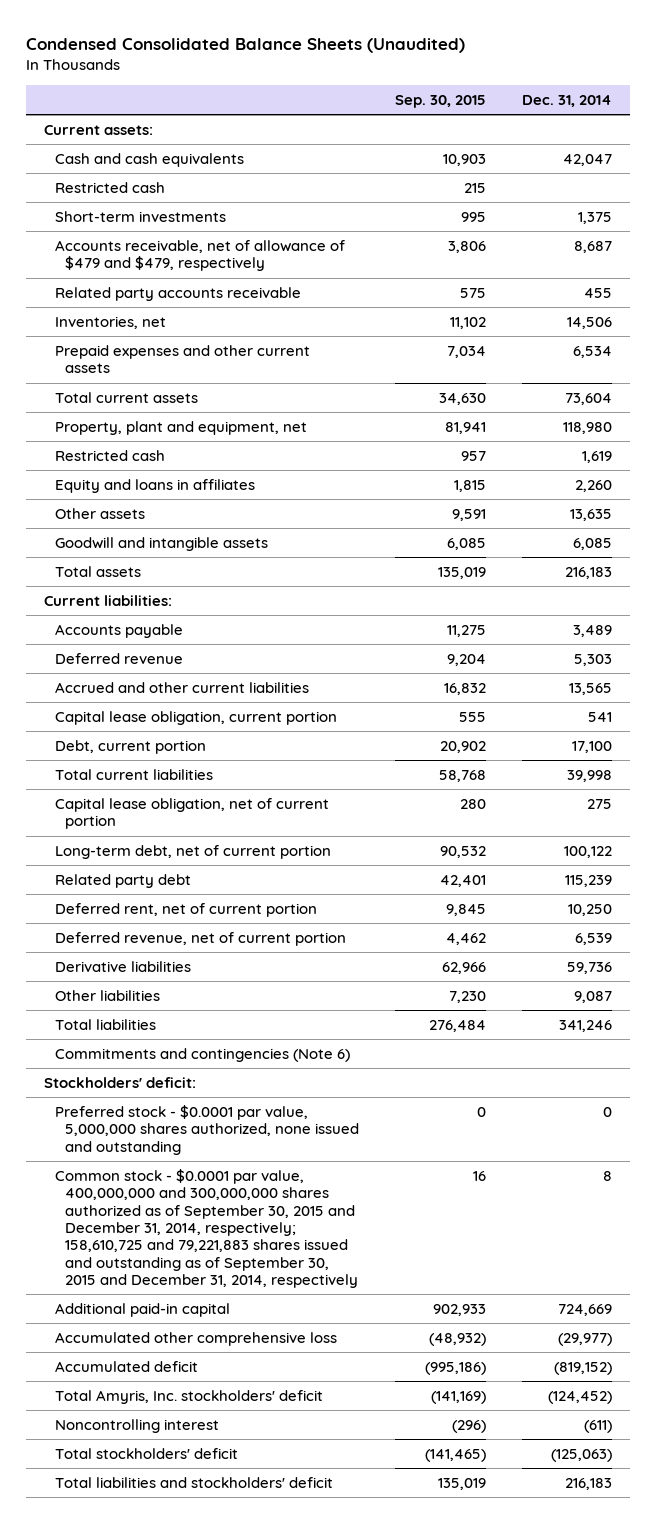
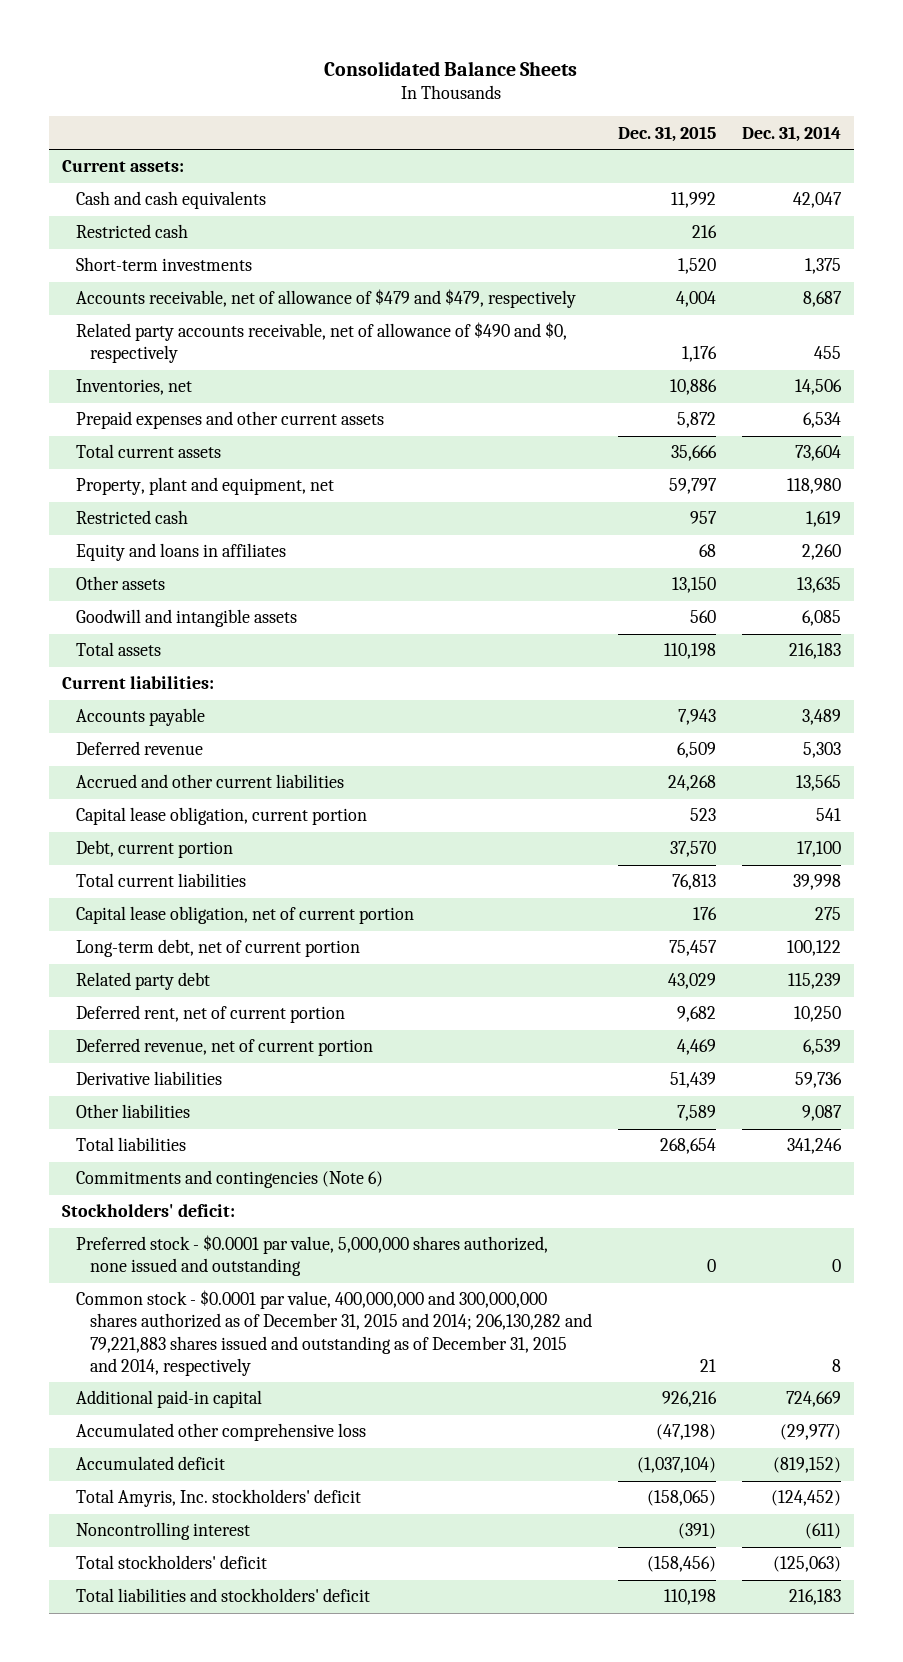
[26,37,466,53] Condensed Consolidated Balance Sheets (Unaudited) -> [324,60,578,76] Consolidated Balance Sheets
[395,94,487,108] Sep. 30, 2015 -> none
none -> [617,125,716,142] Dec. 31, 2015
[54,286,301,301] Related party accounts receivable -> [75,322,567,364] Related party accounts receivable, net of allowance of $490 and $0, respectively
[54,1168,359,1288] Common stock - $0.0001 par value, 400,000,000 and 300,000,000 shares authorized as of September 30, 2015 and December 31, 2014, respectively; 158,610,725 and 79,221,883 shares issued and outstanding as of September 30, 2015 and December 31, 2014, respectively -> [75,1290,592,1376] Common stock - $0.0001 par value, 400,000,000 and 300,000,000 shares authorized as of December 31, 2015 and 2014; 206,130,282 and 79,221,883 shares issued and outstanding as of December 31, 2015 and 2014, respectively

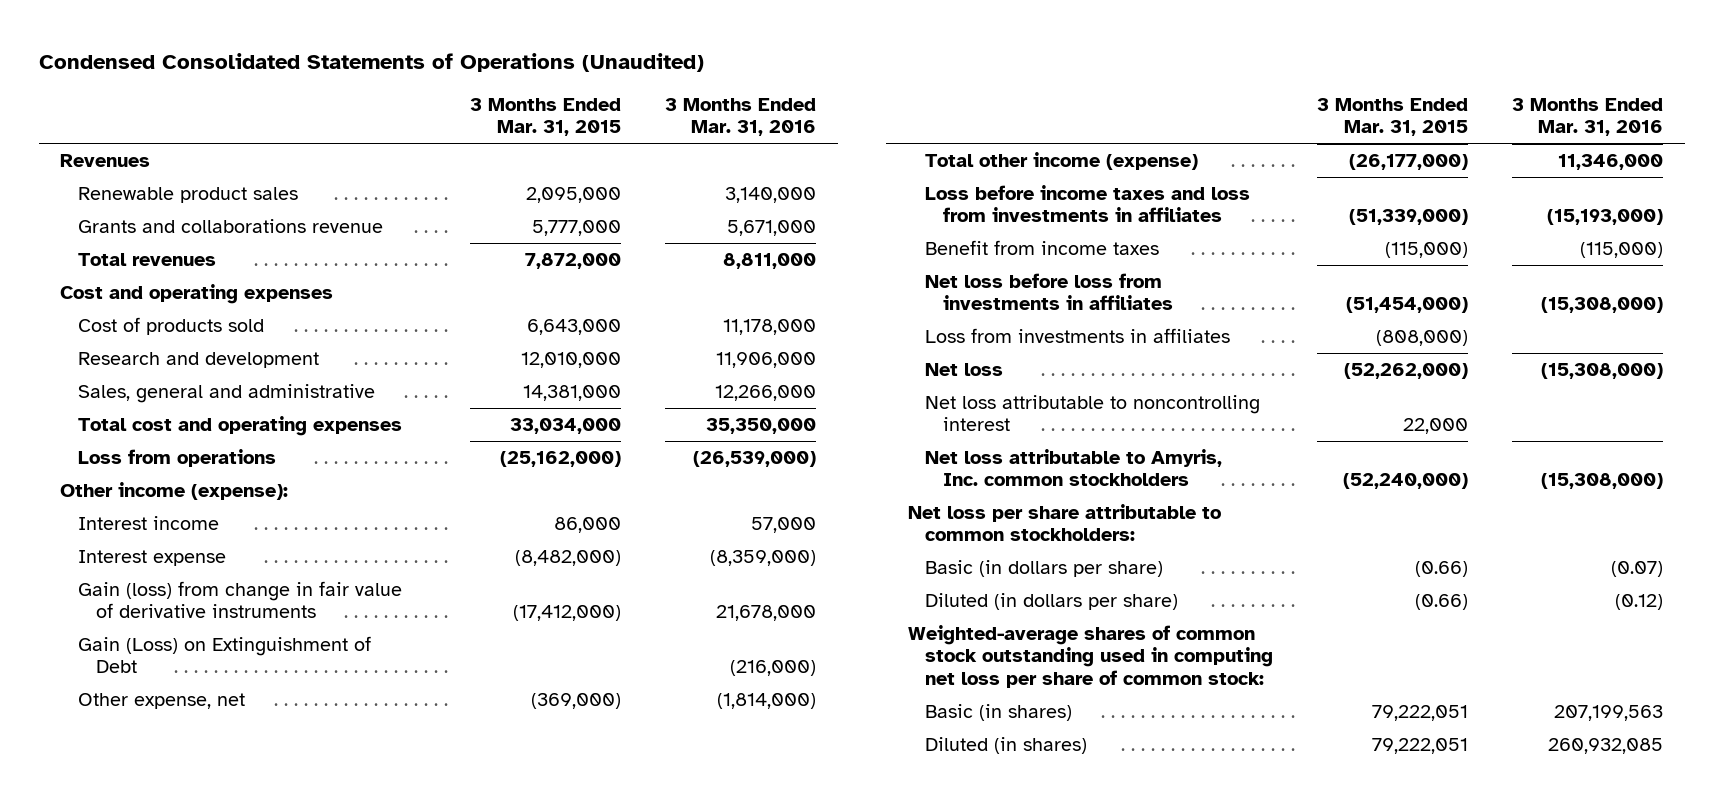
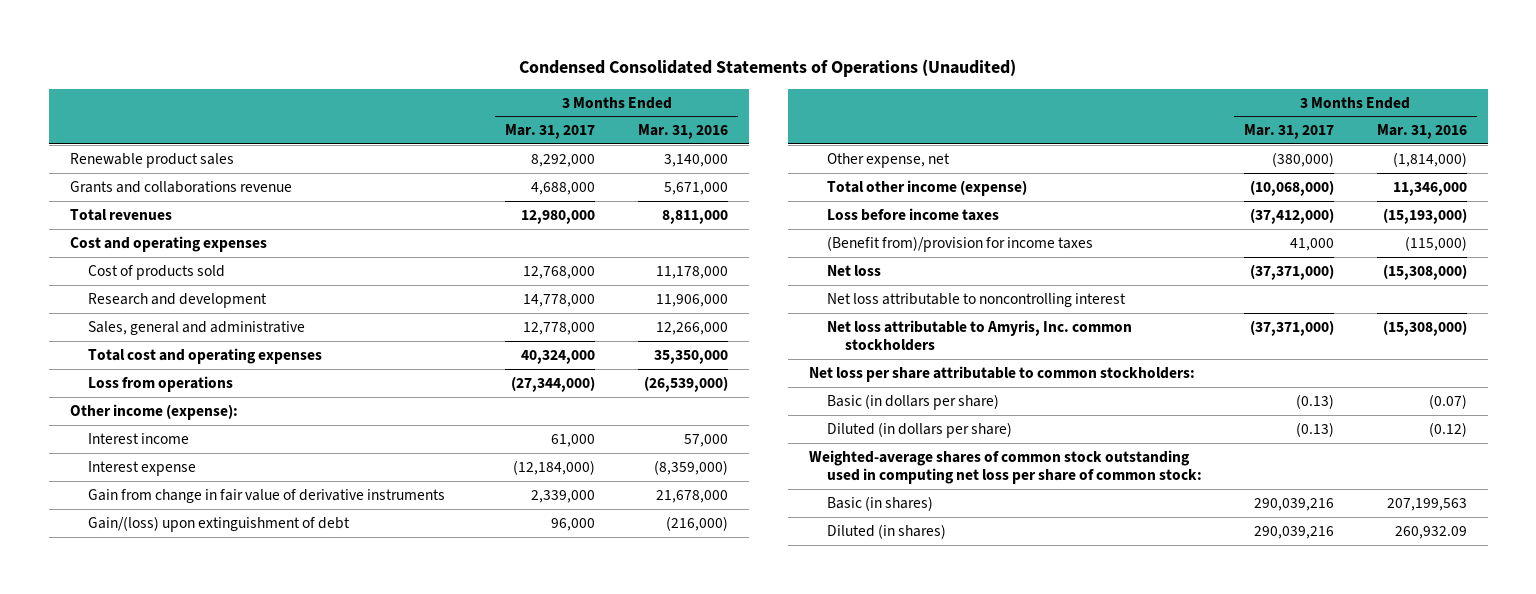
[469,97,621,137] 3 Months Ended Mar. 31, 2015 -> none
none -> [505,124,596,140] Mar. 31, 2017
[60,154,151,168] Revenues -> none
[78,581,403,619] Gain (loss) from change in fair value of derivative instruments -> [88,488,446,503] Gain from change in fair value of derivative instruments
[78,636,372,674] Gain (Loss) on Extinguishment of Debt -> [88,515,351,532] Gain/(loss) upon extinguishment of debt
[925,273,1173,311] Net loss before loss from investments in affiliates -> none
[925,328,1231,344] Loss from investments in affiliates -> none
[925,185,1251,223] Loss before income taxes and loss from investments in affiliates -> [827,207,1000,221] Loss before income taxes
[925,240,1160,256] Benefit from income taxes -> [827,235,1094,252] (Benefit from)/provision for income taxes
[1548,738,1664,755] 260,932,085 -> [1394,525,1467,539] 260,932.09

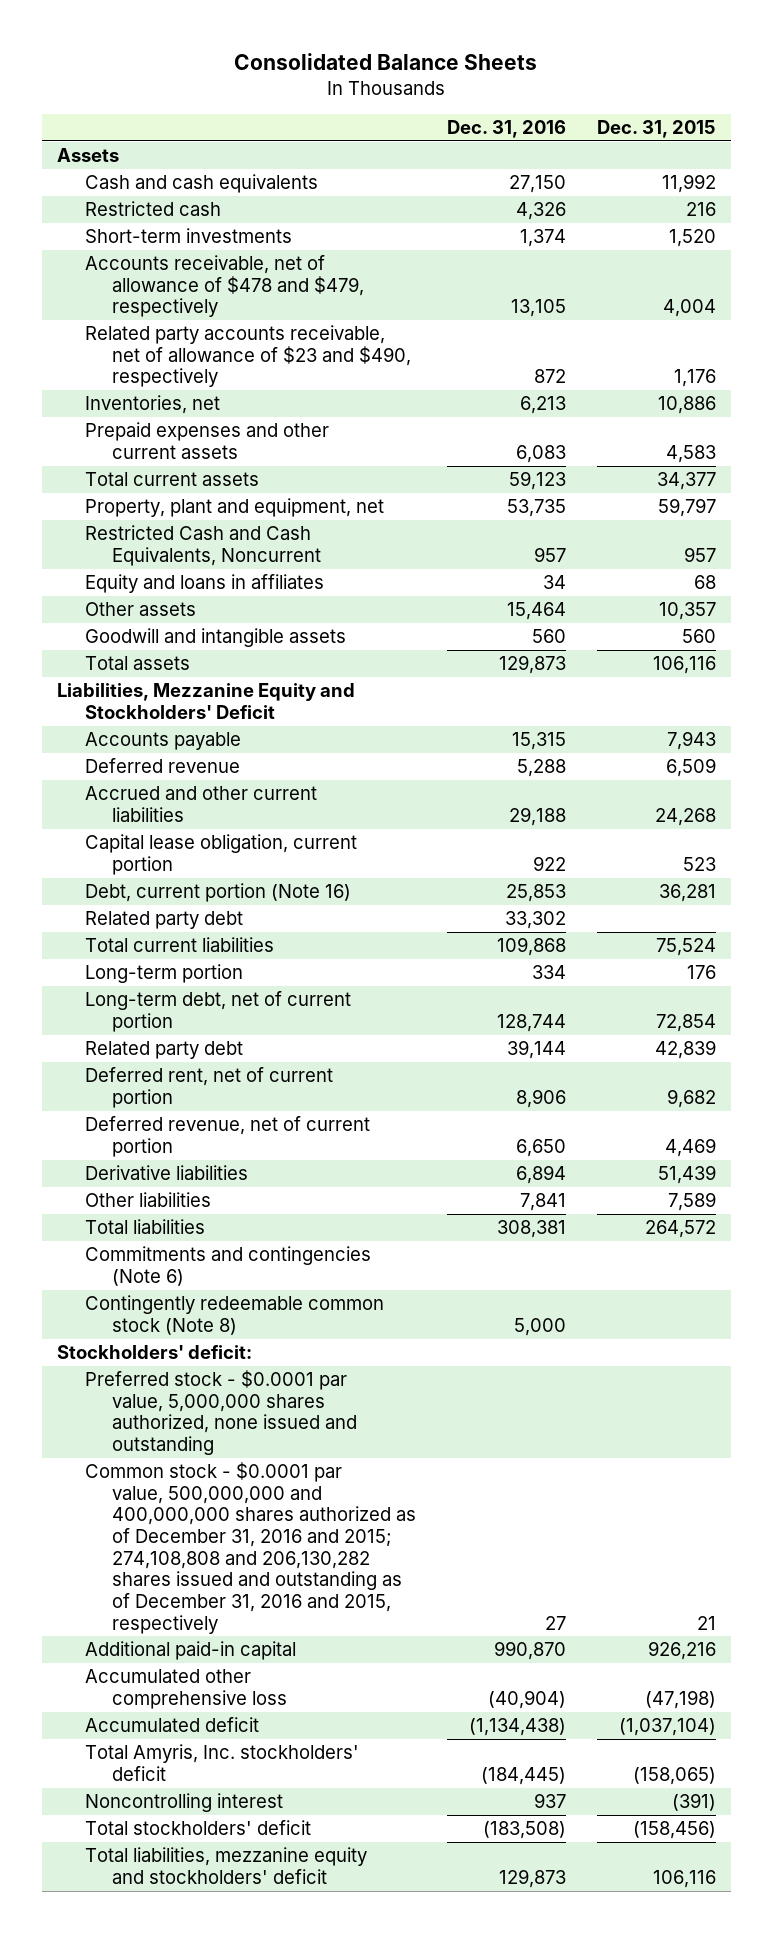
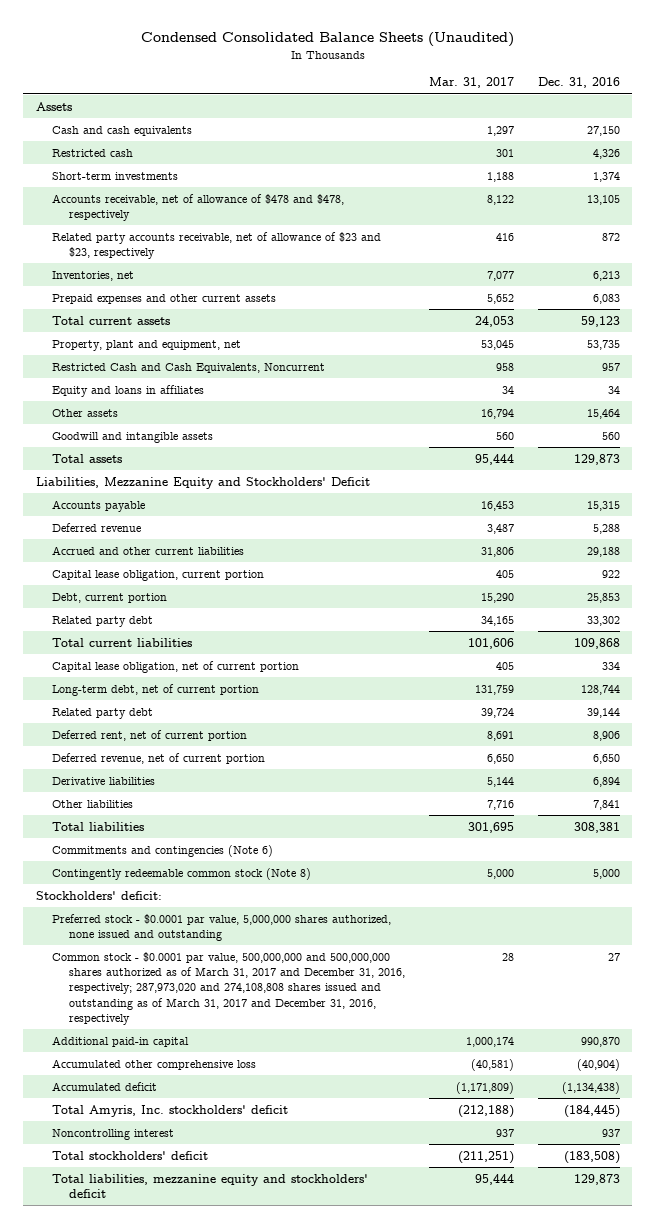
[234,53,538,71] Consolidated Balance Sheets -> [140,32,514,48] Condensed Consolidated Balance Sheets (Unaudited)
[596,119,716,138] Dec. 31, 2015 -> none
none -> [429,77,515,89] Mar. 31, 2017
[84,255,365,318] Accounts receivable, net of allowance of $478 and $479, respectively -> [52,193,345,221] Accounts receivable, net of allowance of $478 and $478, respectively
[84,325,412,388] Related party accounts receivable, net of allowance of $23 and $490, respectively -> [52,231,382,259] Related party accounts receivable, net of allowance of $23 and $23, respectively
[84,883,351,903] Debt, current portion (Note 16) -> [52,592,168,603] Debt, current portion
[84,964,243,984] Long-term portion -> [52,660,300,673] Capital lease obligation, net of current portion
[84,1462,417,1634] Common stock - $0.0001 par value, 500,000,000 and 400,000,000 shares authorized as of December 31, 2016 and 2015; 274,108,808 and 206,130,282 shares issued and outstanding as of December 31, 2016 and 2015, respectively -> [52,951,405,1026] Common stock - $0.0001 par value, 500,000,000 and 500,000,000 shares authorized as of March 31, 2017 and December 31, 2016, respectively; 287,973,020 and 274,108,808 shares issued and outstanding as of March 31, 2017 and December 31, 2016, respectively

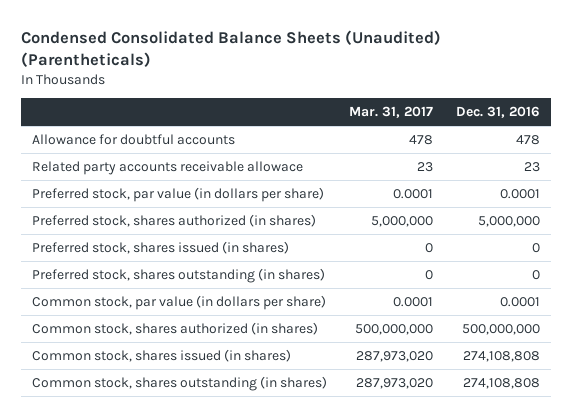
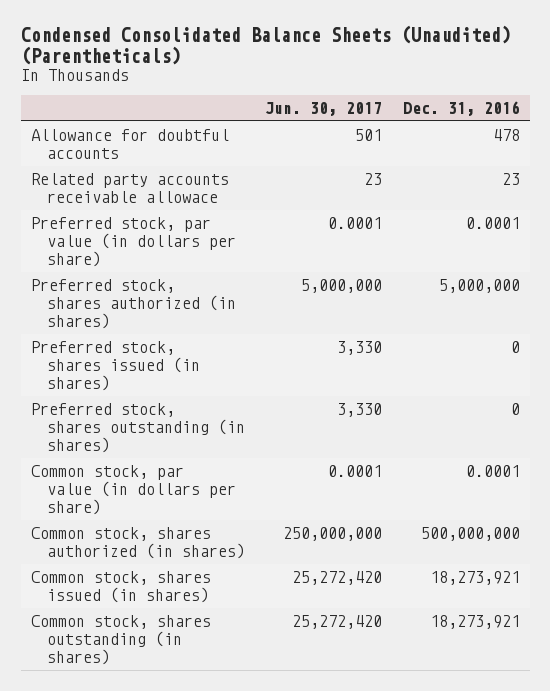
[349,106,434,119] Mar. 31, 2017 -> none
none -> [265,102,383,117] Jun. 30, 2017
[462,351,540,363] 274,108,808 -> [429,571,520,586] 18,273,921
[462,378,540,390] 274,108,808 -> [429,615,520,630] 18,273,921

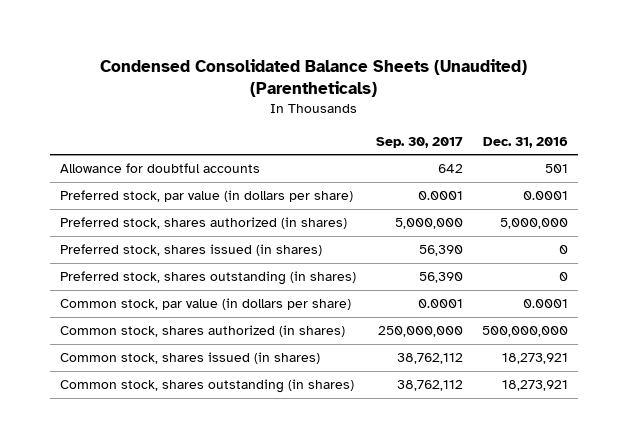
[265,102,383,117] Jun. 30, 2017 -> none
none -> [375,136,463,148] Sep. 30, 2017
[30,173,229,204] Related party accounts receivable allowace -> none
[492,129,520,142] 478 -> [545,164,569,174] 501

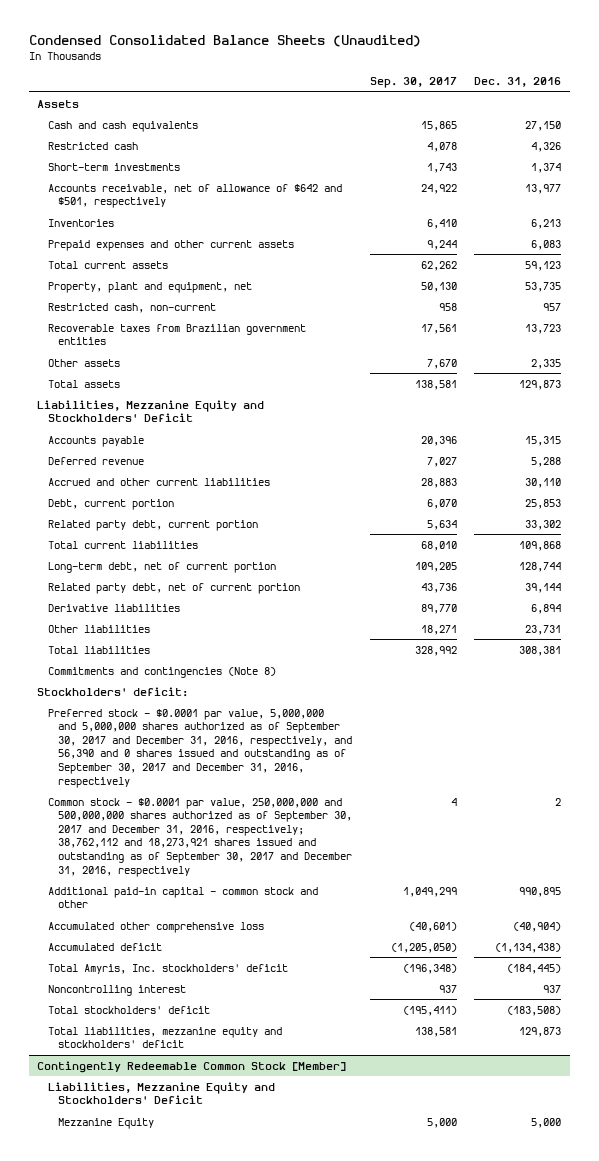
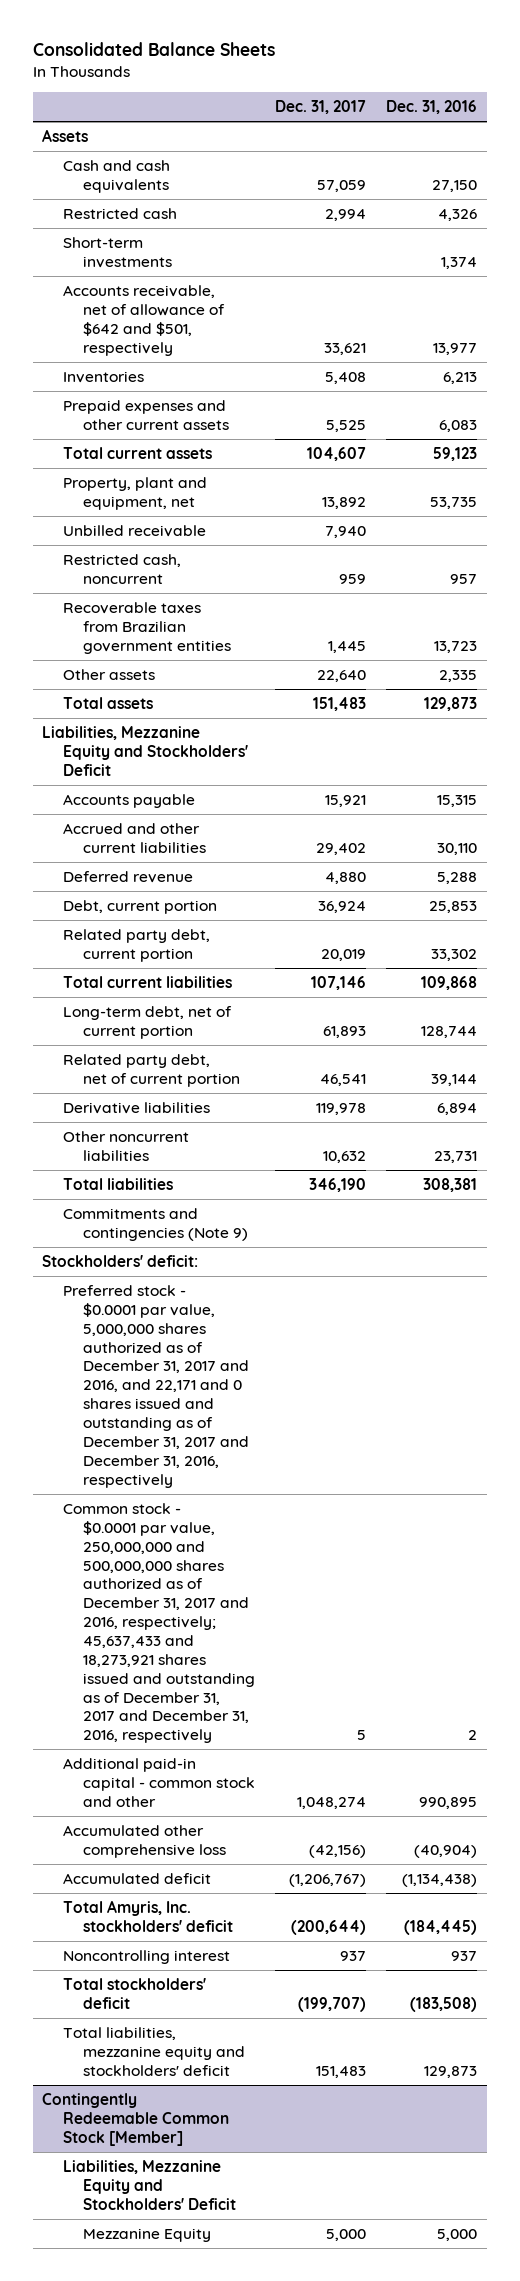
[28,35,421,48] Condensed Consolidated Balance Sheets (Unaudited) -> [32,42,275,57] Consolidated Balance Sheets
[369,76,457,88] Sep. 30, 2017 -> none
none -> [275,100,367,115] Dec. 31, 2017
none -> [62,524,206,537] Unbilled receivable
[47,302,216,313] Restricted cash, non-current -> [62,553,181,584] Restricted cash, noncurrent
[47,456,144,465] Deferred revenue -> [62,870,193,883] Deferred revenue
[47,624,150,633] Other liabilities -> [62,1130,189,1161] Other noncurrent liabilities
[47,666,276,678] Commitments and contingencies (Note 8) -> [62,1207,249,1241] Commitments and contingencies (Note 9)
[47,708,353,788] Preferred stock - $0.0001 par value, 5,000,000 and 5,000,000 shares authorized as of September 30, 2017 and December 31, 2016, respectively, and 56,390 and 0 shares issued and outstanding as of September 30, 2017 and December 31, 2016, respectively -> [62,1284,250,1488] Preferred stock - $0.0001 par value, 5,000,000 shares authorized as of December 31, 2017 and 2016, and 22,171 and 0 shares issued and outstanding as of December 31, 2017 and December 31, 2016, respectively
[47,797,353,877] Common stock - $0.0001 par value, 250,000,000 and 500,000,000 shares authorized as of September 30, 2017 and December 31, 2016, respectively; 38,762,112 and 18,273,921 shares issued and outstanding as of September 30, 2017 and December 31, 2016, respectively -> [62,1502,256,1744] Common stock - $0.0001 par value, 250,000,000 and 500,000,000 shares authorized as of December 31, 2017 and 2016, respectively; 45,637,433 and 18,273,921 shares issued and outstanding as of December 31, 2017 and December 31, 2016, respectively

